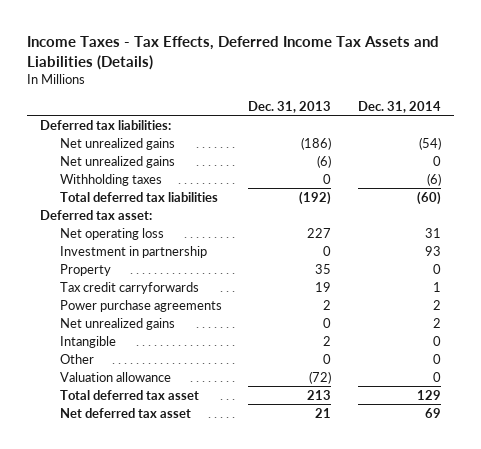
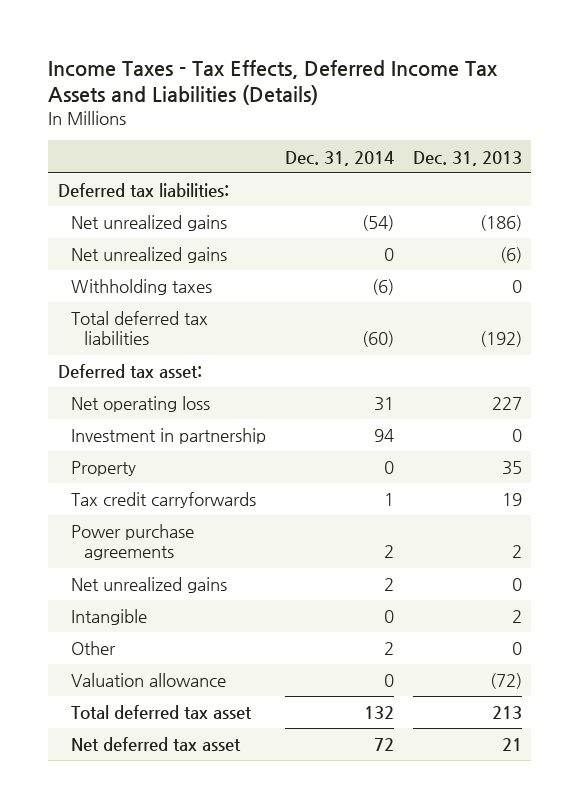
[424,245,441,256] 93 -> [373,429,394,443] 94
[432,353,441,364] 0 -> [383,642,394,656] 2
[416,389,441,400] 129 -> [363,706,394,720] 132
[424,407,441,418] 69 -> [373,738,394,752] 72

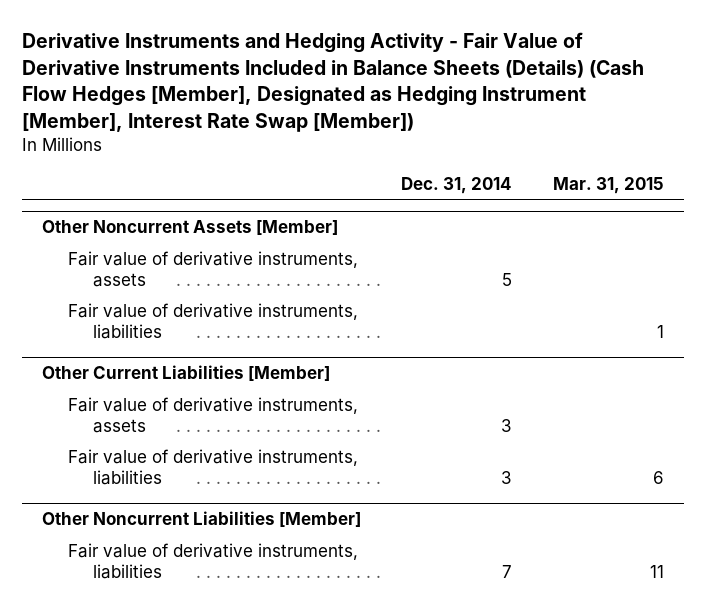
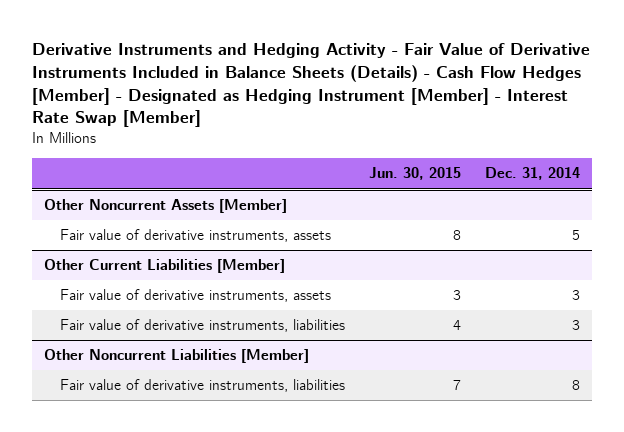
[22,32,645,132] Derivative Instruments and Hedging Activity - Fair Value of Derivative Instruments Included in Balance Sheets (Details) (Cash Flow Hedges [Member], Designated as Hedging Instrument [Member], Interest Rate Swap [Member]) -> [31,42,590,128] Derivative Instruments and Hedging Activity - Fair Value of Derivative Instruments Included in Balance Sheets (Details) - Cash Flow Hedges [Member] - Designated as Hedging Instrument [Member] - Interest Rate Swap [Member]
[552,176,664,194] Mar. 31, 2015 -> none
none -> [369,167,462,181] Jun. 30, 2015
[67,303,358,339] Fair value of derivative instruments, liabilities -> none
[502,564,513,578] 7 -> [572,380,581,391] 8

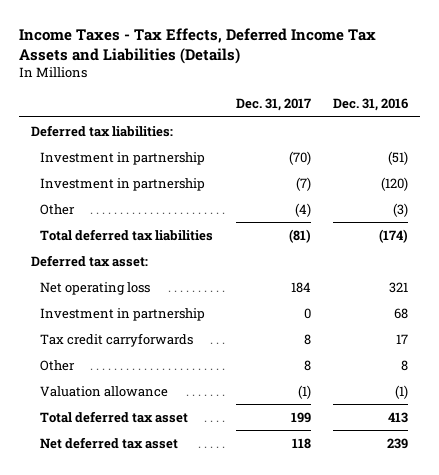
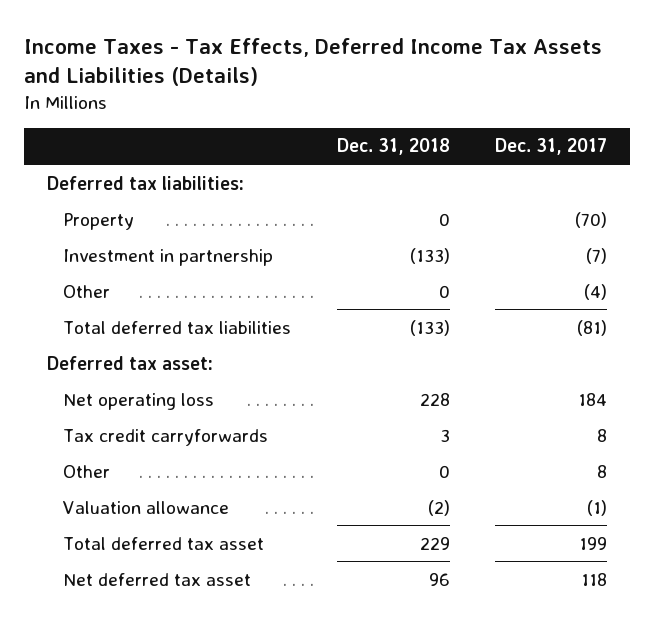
[333,98,409,112] Dec. 31, 2016 -> none
none -> [336,138,450,156] Dec. 31, 2018
[40,151,206,165] Investment in partnership -> [62,212,134,230] Property
[40,307,206,321] Investment in partnership -> none

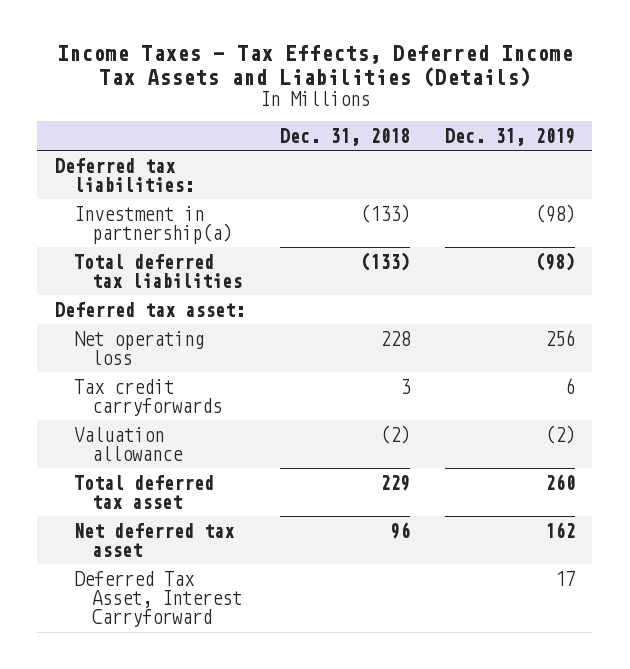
[495,138,608,156] Dec. 31, 2017 -> none
none -> [444,127,575,146] Dec. 31, 2019
[62,212,134,230] Property -> none
[62,284,110,298] Other -> none
[62,248,273,266] Investment in partnership -> [73,205,233,244] Investment in partnership(a)
[62,464,110,478] Other -> none
none -> [73,570,243,628] Deferred Tax Asset, Interest Carryforward

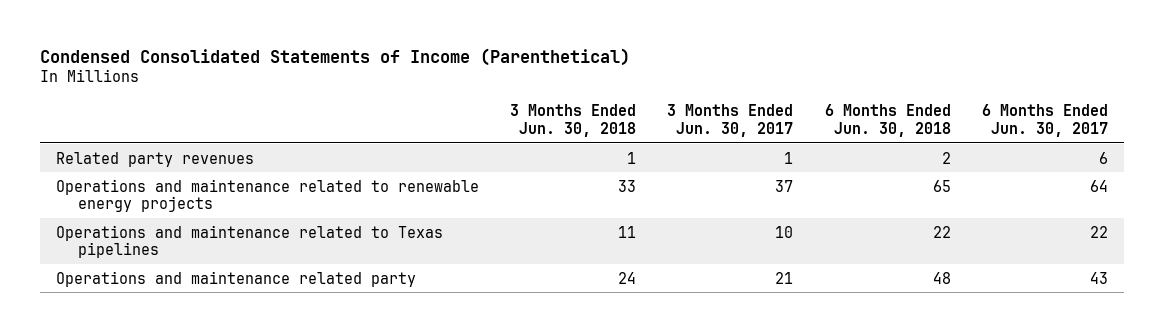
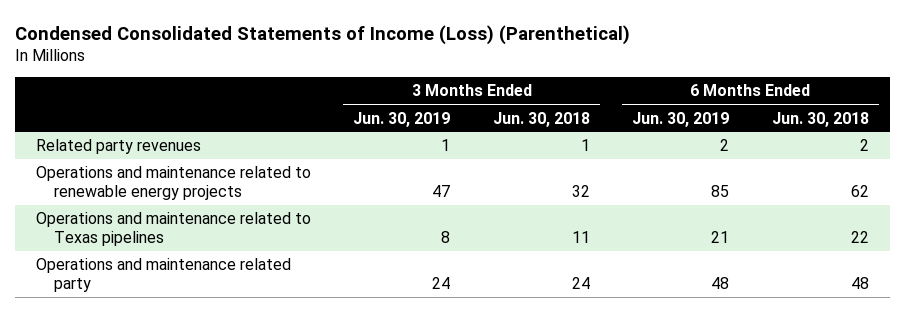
[39,47,630,66] Condensed Consolidated Statements of Income (Parenthetical) -> [14,24,630,45] Condensed Consolidated Statements of Income (Loss) (Parenthetical)
[667,104,794,137] 3 Months Ended Jun. 30, 2017 -> none
[982,104,1109,137] 6 Months Ended Jun. 30, 2017 -> none
none -> [353,111,451,127] Jun. 30, 2019
none -> [632,111,730,127] Jun. 30, 2019
[618,179,637,192] 33 -> [571,185,590,198] 32
[932,179,951,192] 65 -> [850,185,869,198] 62

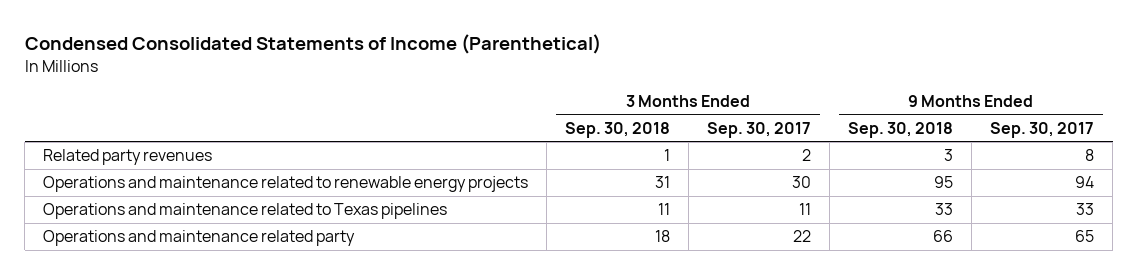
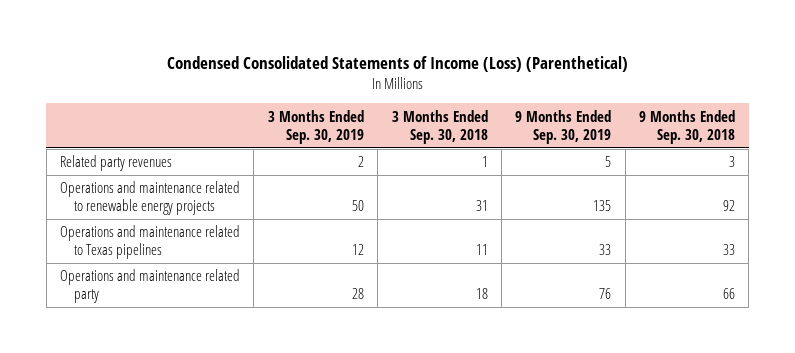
[24,33,601,54] Condensed Consolidated Statements of Income (Parenthetical) -> [166,55,628,72] Condensed Consolidated Statements of Income (Loss) (Parenthetical)
[707,121,812,138] Sep. 30, 2017 -> none
[990,121,1095,138] Sep. 30, 2017 -> none
none -> [267,109,364,144] 3 Months Ended Sep. 30, 2019
none -> [515,109,612,144] 9 Months Ended Sep. 30, 2019
[934,176,954,189] 95 -> [722,200,735,212] 92

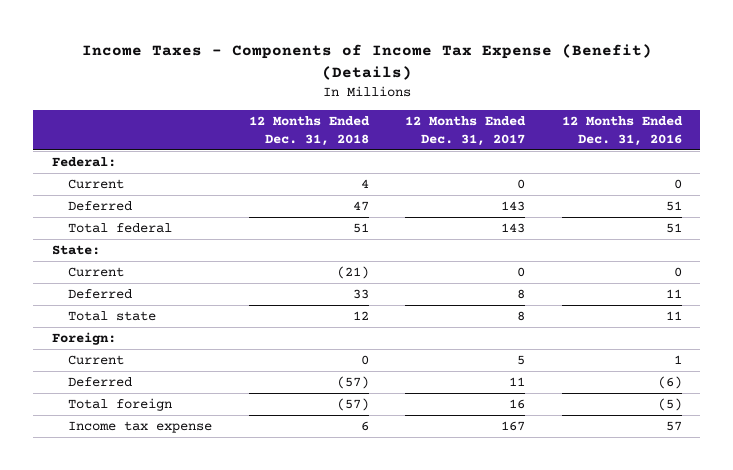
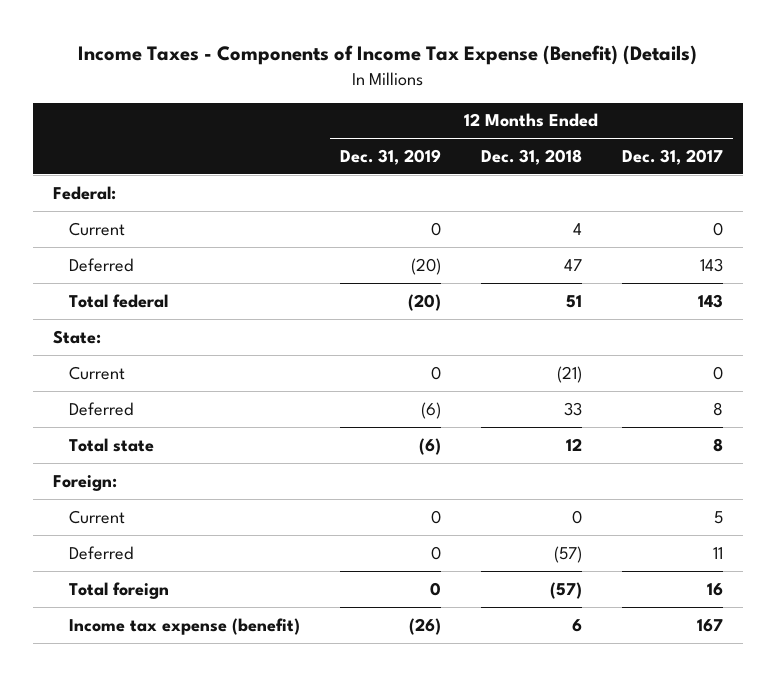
[561,116,683,146] 12 Months Ended Dec. 31, 2016 -> none
none -> [339,148,441,165] Dec. 31, 2019
[68,420,213,433] Income tax expense -> [68,617,300,635] Income tax expense (benefit)

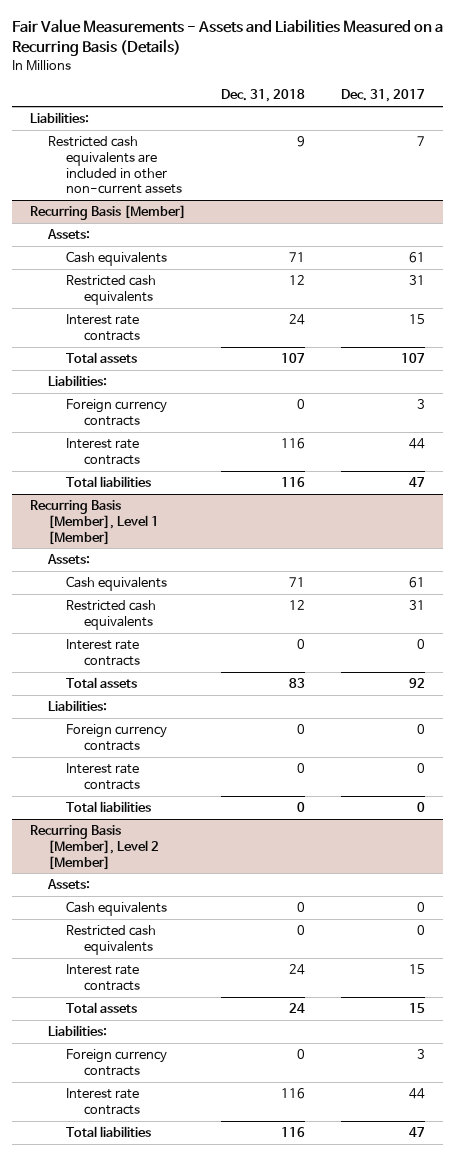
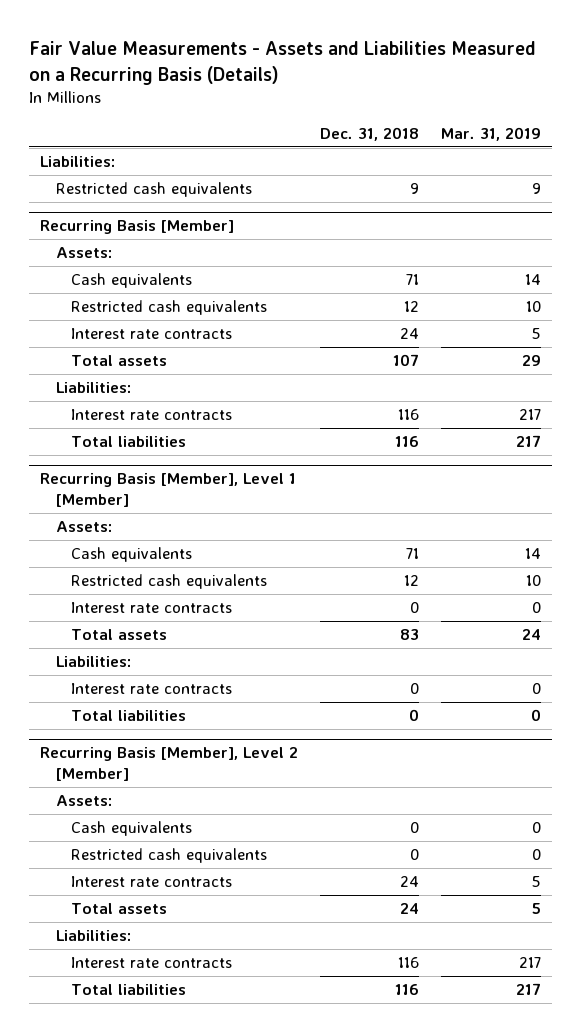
[341,89,426,103] Dec. 31, 2017 -> none
none -> [441,127,542,142] Mar. 31, 2019
[47,136,182,195] Restricted cash equivalents are included in other non-current assets -> [55,182,252,198] Restricted cash equivalents
[65,399,167,426] Foreign currency contracts -> none
[65,724,167,751] Foreign currency contracts -> none
[65,1049,167,1076] Foreign currency contracts -> none

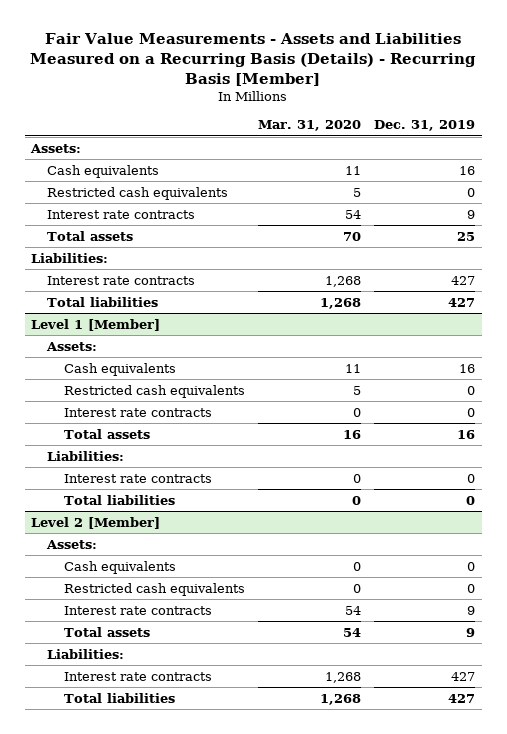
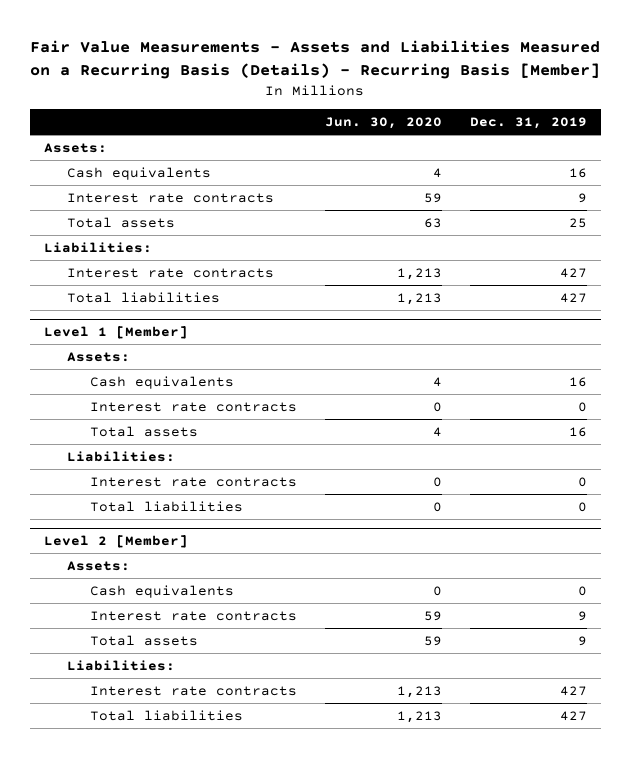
[257,120,361,132] Mar. 31, 2020 -> none
none -> [324,117,442,130] Jun. 30, 2020
[47,186,229,200] Restricted cash equivalents -> none
[63,384,245,398] Restricted cash equivalents -> none
[63,582,245,596] Restricted cash equivalents -> none

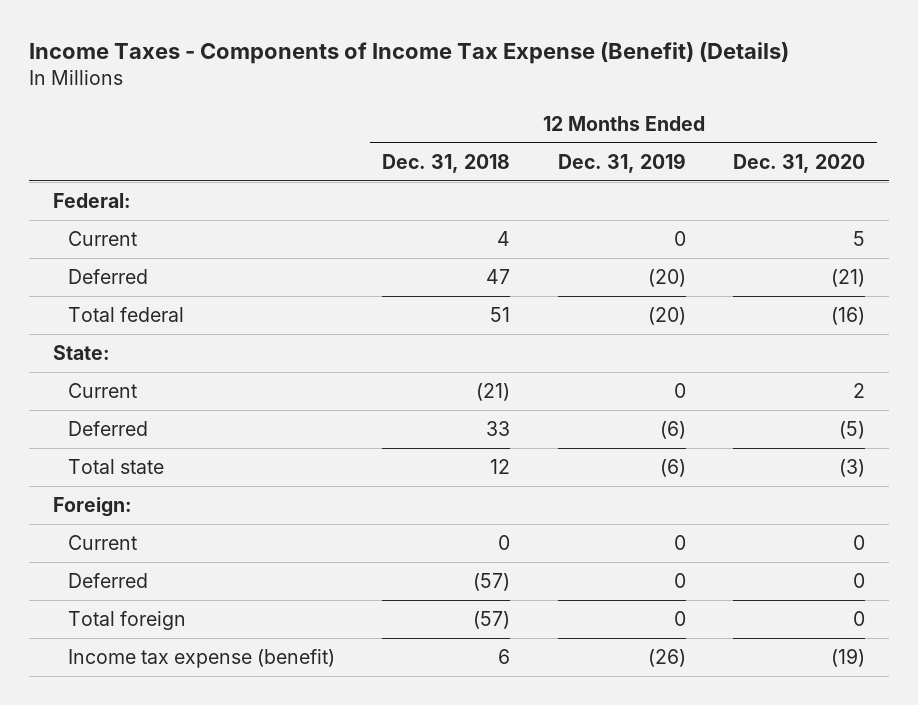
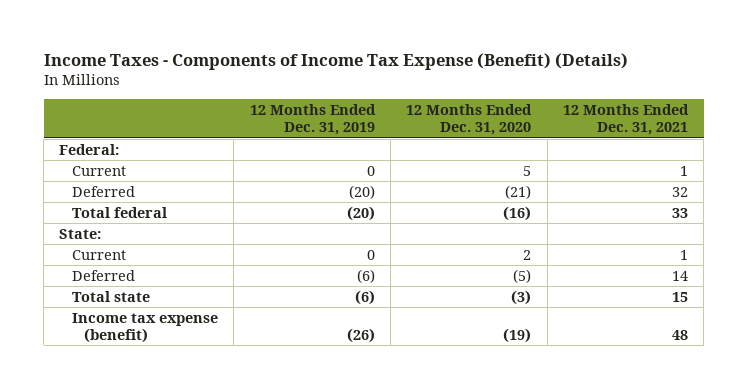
[382,153,511,173] Dec. 31, 2018 -> none
none -> [563,104,690,136] 12 Months Ended Dec. 31, 2021
[52,497,132,518] Foreign: -> none
[67,535,137,551] Current -> none
[67,573,148,589] Deferred -> none
[67,611,186,631] Total foreign -> none

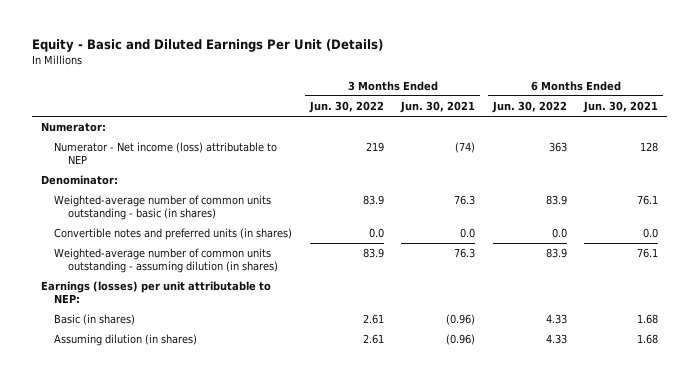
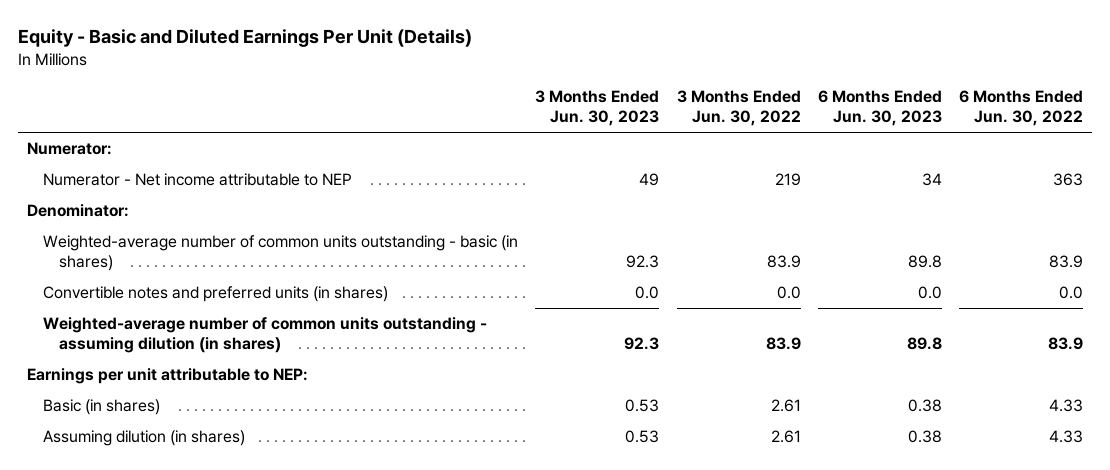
[400,101,476,114] Jun. 30, 2021 -> none
[583,101,659,114] Jun. 30, 2021 -> none
none -> [535,90,660,127] 3 Months Ended Jun. 30, 2023
none -> [818,90,943,127] 6 Months Ended Jun. 30, 2023
[54,142,278,165] Numerator - Net income (loss) attributable to NEP -> [42,173,352,187] Numerator - Net income attributable to NEP
[40,281,271,304] Earnings (losses) per unit attributable to NEP: -> [26,368,308,385] Earnings per unit attributable to NEP:

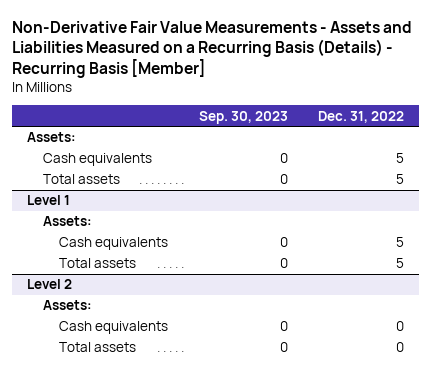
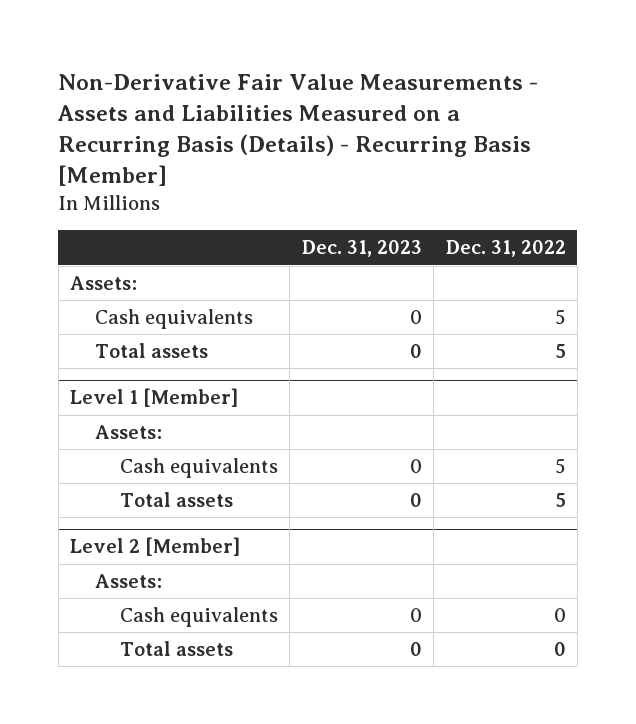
[198,110,288,124] Sep. 30, 2023 -> none
none -> [301,240,422,258] Dec. 31, 2023
[27,195,71,206] Level 1 -> [70,388,239,408] Level 1 [Member]
[27,279,73,290] Level 2 -> [70,537,241,557] Level 2 [Member]

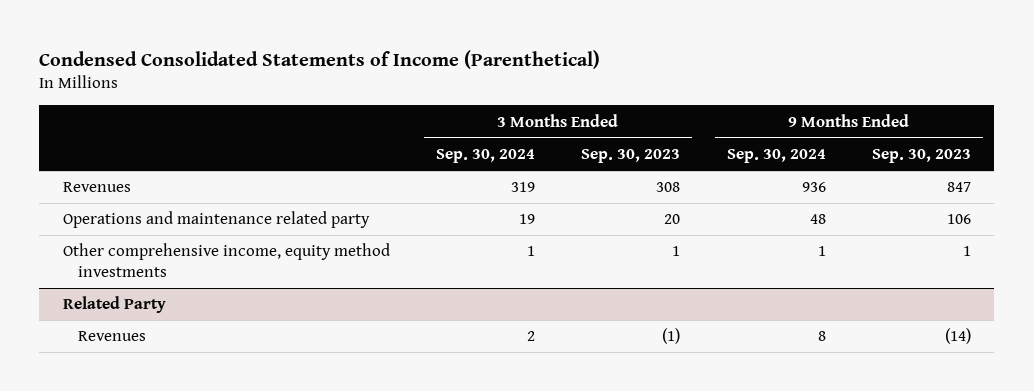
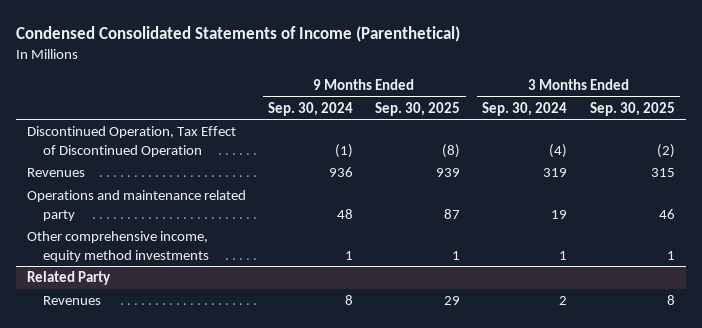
[581,149,681,164] Sep. 30, 2023 -> none
[871,149,971,164] Sep. 30, 2023 -> none
none -> [375,101,461,116] Sep. 30, 2025
none -> [589,101,675,116] Sep. 30, 2025
none -> [26,126,236,157] Discontinued Operation, Tax Effect of Discontinued Operation

